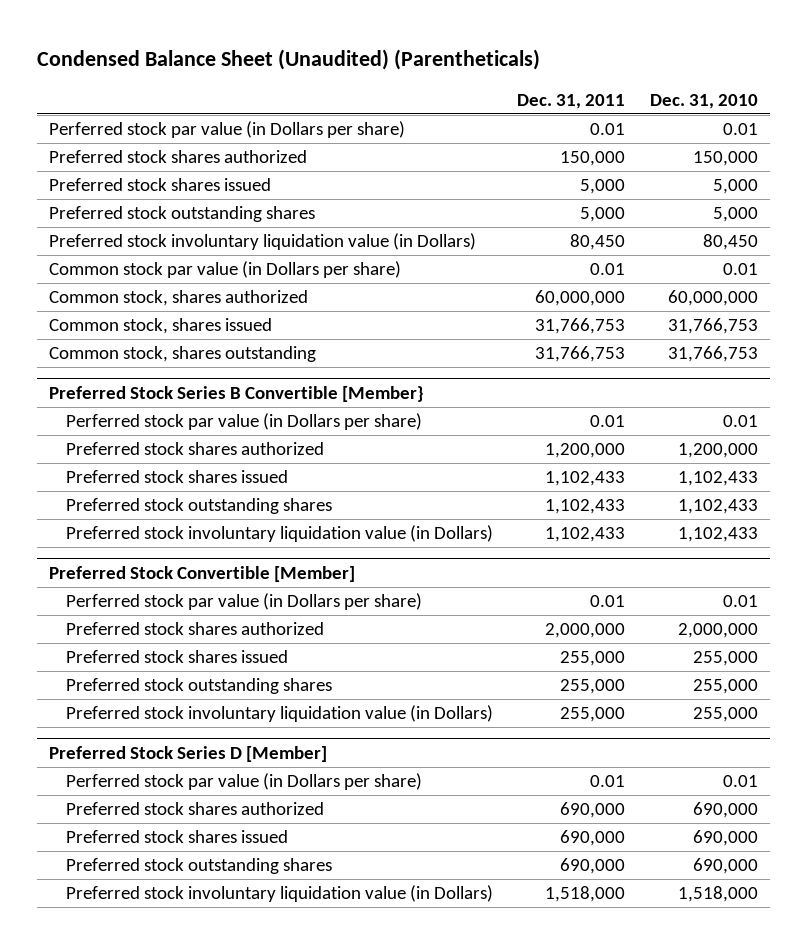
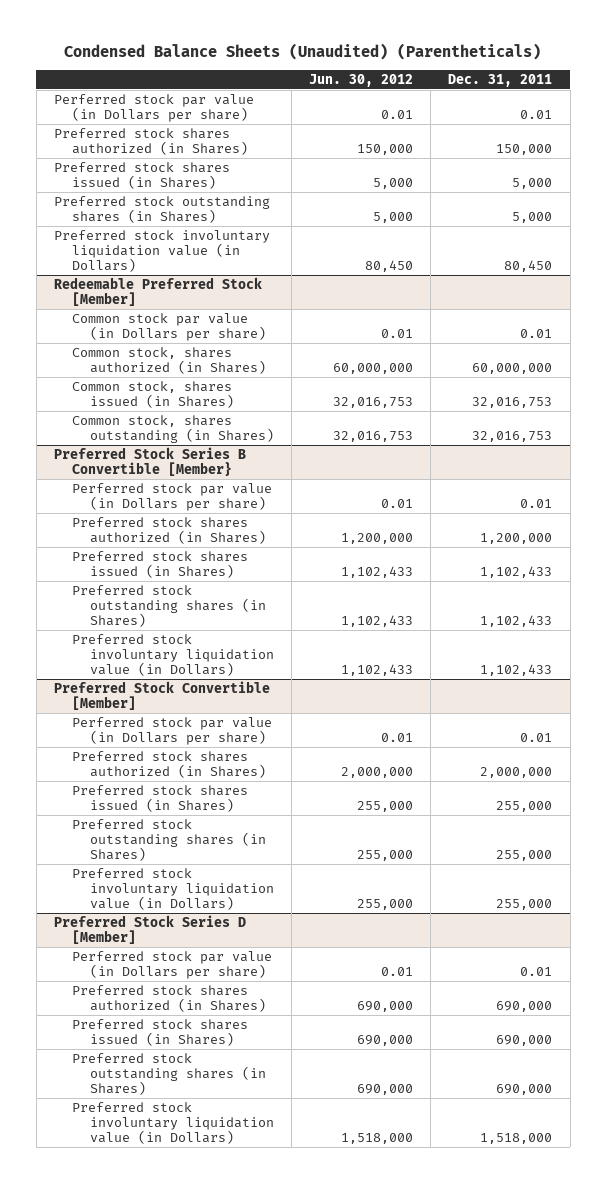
[36,49,540,71] Condensed Balance Sheet (Unaudited) (Parentheticals) -> [64,42,542,60] Condensed Balance Sheets (Unaudited) (Parentheticals)
[649,93,758,109] Dec. 31, 2010 -> none
none -> [309,73,414,87] Jun. 30, 2012
[48,150,307,164] Preferred stock shares authorized -> [54,127,249,156] Preferred stock shares authorized (in Shares)
[48,178,271,192] Preferred stock shares issued -> [54,161,231,190] Preferred stock shares issued (in Shares)
[48,206,315,223] Preferred stock outstanding shares -> [54,195,271,224] Preferred stock outstanding shares (in Shares)
none -> [54,276,263,307] Redeemable Preferred Stock [Member]
[48,290,308,307] Common stock, shares authorized -> [72,346,267,375] Common stock, shares authorized (in Shares)
[48,318,272,335] Common stock, shares issued -> [72,380,235,409] Common stock, shares issued (in Shares)
[535,318,626,335] 31,766,753 -> [472,397,553,409] 32,016,753
[48,346,316,363] Common stock, shares outstanding -> [72,414,275,444] Common stock, shares outstanding (in Shares)
[535,346,626,363] 31,766,753 -> [472,431,553,443] 32,016,753
[65,442,324,456] Preferred stock shares authorized -> [72,516,267,545] Preferred stock shares authorized (in Shares)
[65,470,288,484] Preferred stock shares issued -> [72,550,249,579] Preferred stock shares issued (in Shares)
[65,498,332,515] Preferred stock outstanding shares -> [72,584,267,628] Preferred stock outstanding shares (in Shares)
[65,622,324,636] Preferred stock shares authorized -> [72,750,267,779] Preferred stock shares authorized (in Shares)
[65,650,288,664] Preferred stock shares issued -> [72,784,249,813] Preferred stock shares issued (in Shares)
[65,678,332,695] Preferred stock outstanding shares -> [72,818,267,862] Preferred stock outstanding shares (in Shares)
[65,802,324,816] Preferred stock shares authorized -> [72,984,267,1013] Preferred stock shares authorized (in Shares)
[65,830,288,844] Preferred stock shares issued -> [72,1018,249,1047] Preferred stock shares issued (in Shares)
[65,858,332,875] Preferred stock outstanding shares -> [72,1052,267,1096] Preferred stock outstanding shares (in Shares)

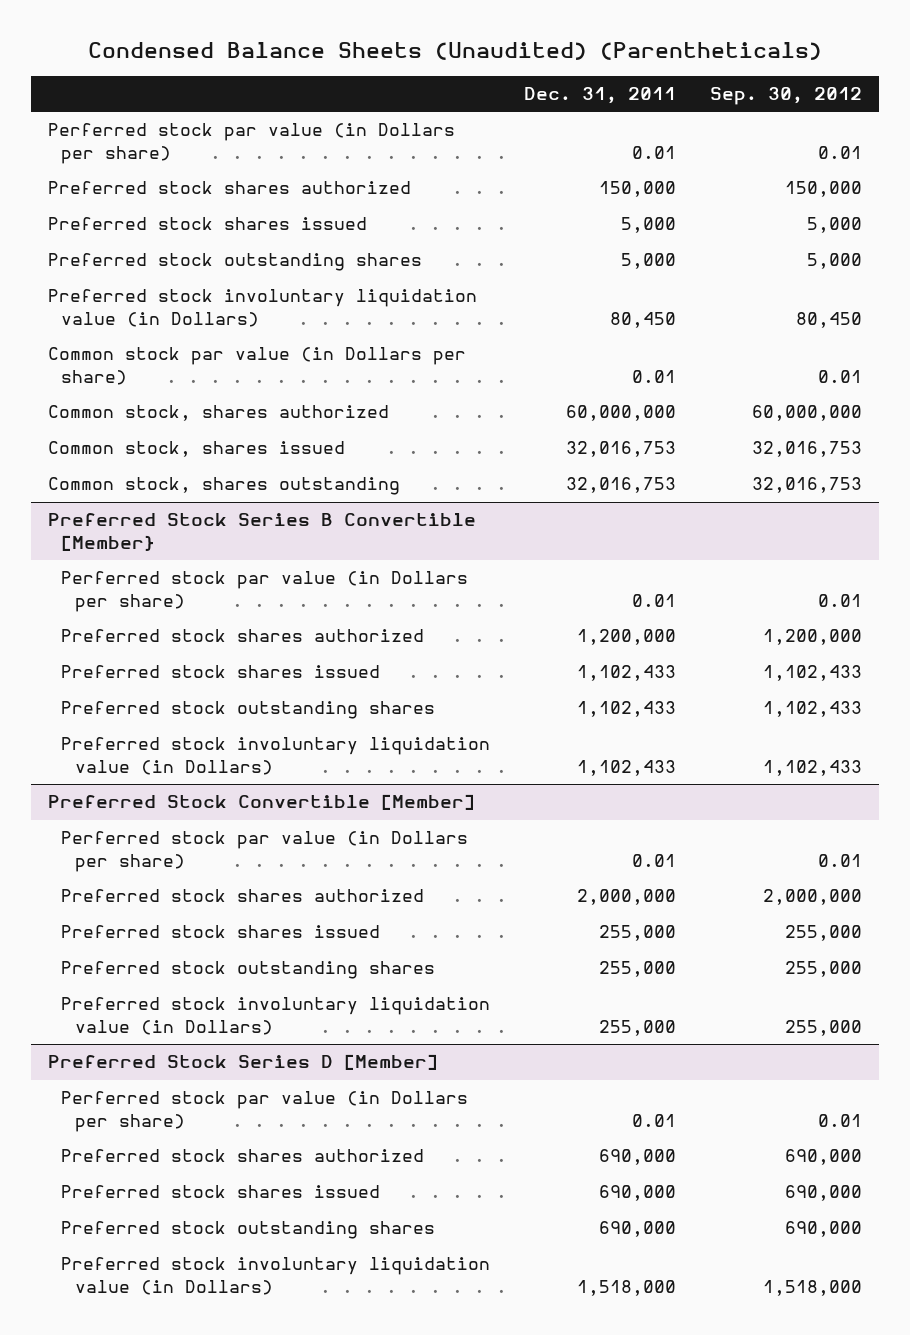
[309,73,414,87] Jun. 30, 2012 -> none
none -> [710,87,863,106] Sep. 30, 2012
[54,127,249,156] Preferred stock shares authorized (in Shares) -> [47,181,411,195] Preferred stock shares authorized
[54,161,231,190] Preferred stock shares issued (in Shares) -> [47,217,367,231] Preferred stock shares issued
[54,195,271,224] Preferred stock outstanding shares (in Shares) -> [47,253,422,272] Preferred stock outstanding shares
[54,276,263,307] Redeemable Preferred Stock [Member] -> none
[72,346,267,375] Common stock, shares authorized (in Shares) -> [47,405,389,422] Common stock, shares authorized
[72,380,235,409] Common stock, shares issued (in Shares) -> [47,441,345,458] Common stock, shares issued
[72,414,275,444] Common stock, shares outstanding (in Shares) -> [47,477,400,496] Common stock, shares outstanding
[72,516,267,545] Preferred stock shares authorized (in Shares) -> [61,629,425,643] Preferred stock shares authorized
[72,550,249,579] Preferred stock shares issued (in Shares) -> [61,665,381,679] Preferred stock shares issued
[72,584,267,628] Preferred stock outstanding shares (in Shares) -> [61,701,436,720] Preferred stock outstanding shares
[72,750,267,779] Preferred stock shares authorized (in Shares) -> [61,889,425,903] Preferred stock shares authorized
[72,784,249,813] Preferred stock shares issued (in Shares) -> [61,925,381,939] Preferred stock shares issued
[72,818,267,862] Preferred stock outstanding shares (in Shares) -> [61,961,436,980] Preferred stock outstanding shares
[72,984,267,1013] Preferred stock shares authorized (in Shares) -> [61,1149,425,1163] Preferred stock shares authorized
[72,1018,249,1047] Preferred stock shares issued (in Shares) -> [61,1185,381,1199] Preferred stock shares issued
[72,1052,267,1096] Preferred stock outstanding shares (in Shares) -> [61,1221,436,1240] Preferred stock outstanding shares

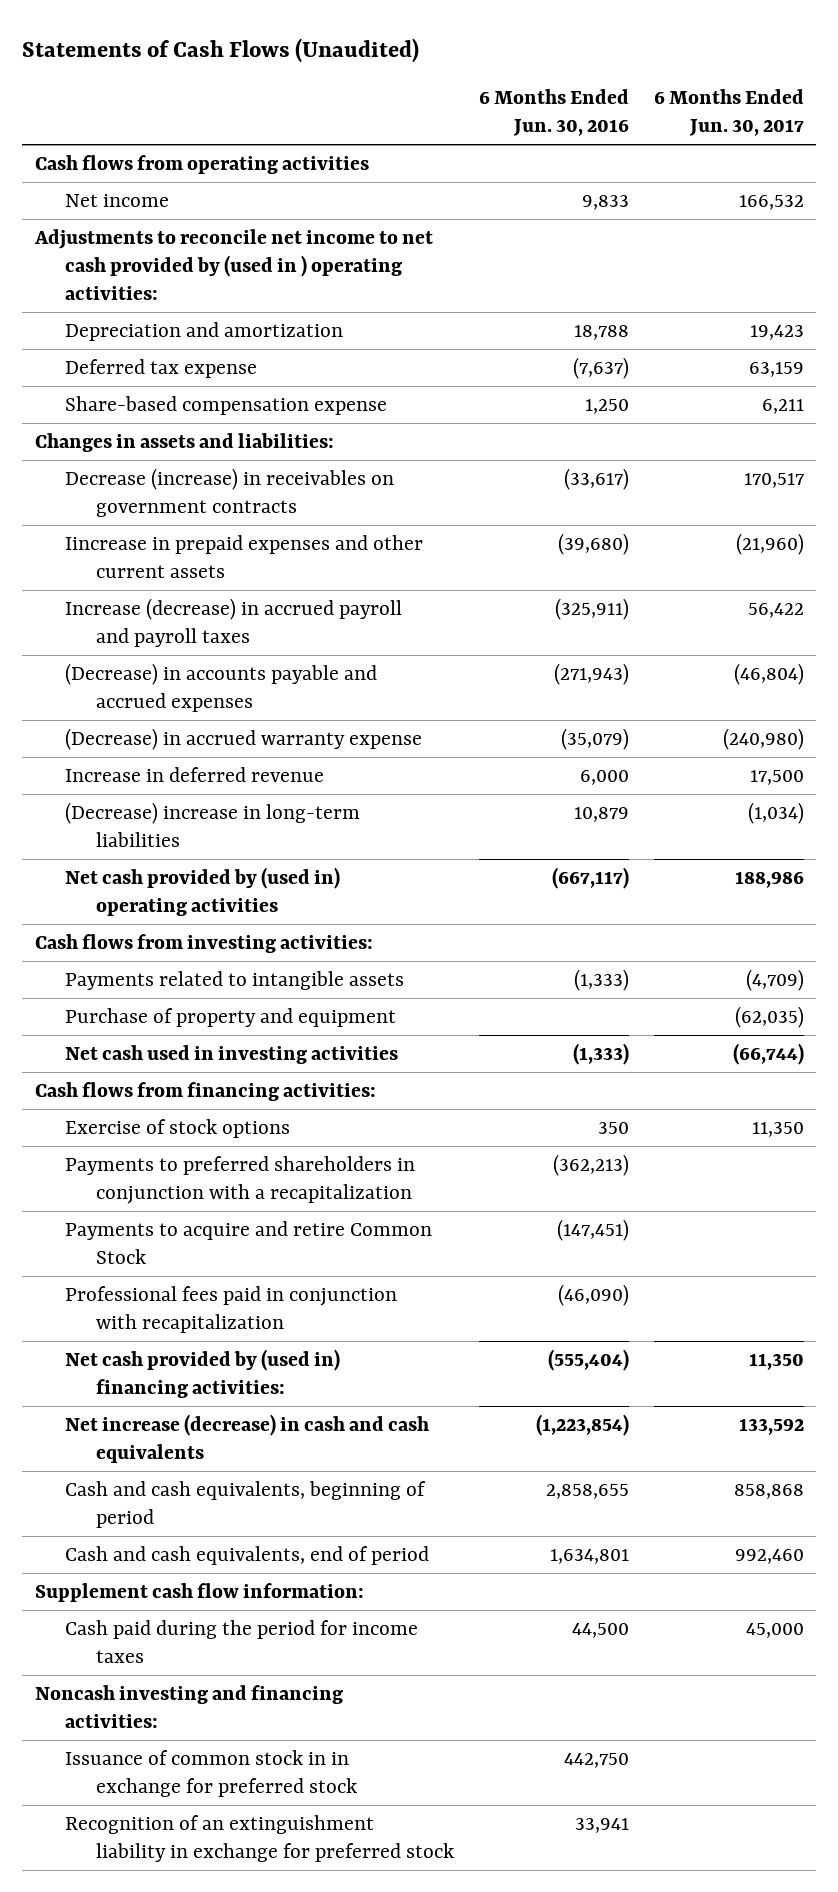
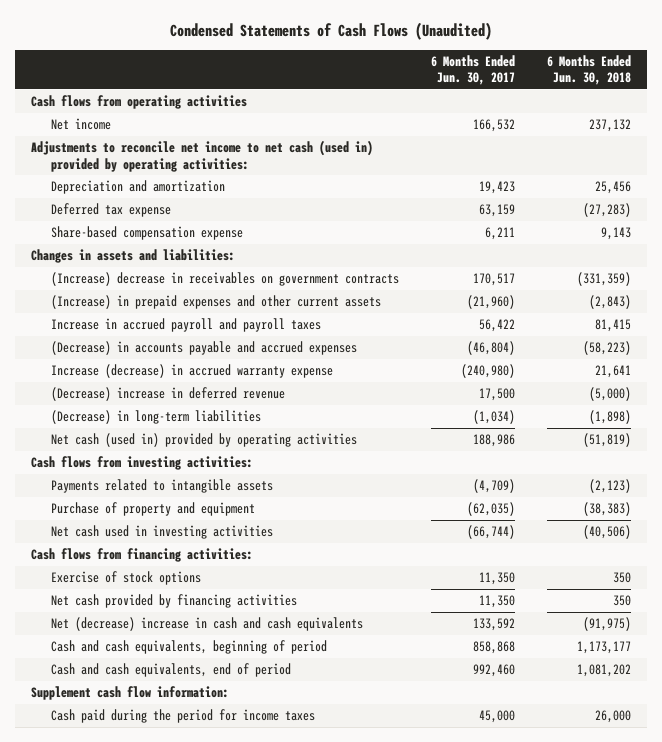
[22,37,420,63] Statements of Cash Flows (Unaudited) -> [169,21,492,40] Condensed Statements of Cash Flows (Unaudited)
[479,89,630,137] 6 Months Ended Jun. 30, 2016 -> none
none -> [547,54,632,86] 6 Months Ended Jun. 30, 2018
[33,229,433,300] Adjustments to reconcile net income to net cash provided by (used in ) operating activities: -> [30,140,373,172] Adjustments to reconcile net income to net cash (used in) provided by operating activities:
[65,468,395,517] Decrease (increase) in receivables on government contracts -> [51,272,400,287] (Increase) decrease in receivables on government contracts
[65,535,424,578] Iincrease in prepaid expenses and other current assets -> [51,295,382,310] (Increase) in prepaid expenses and other current assets
[65,598,403,647] Increase (decrease) in accrued payroll and payroll taxes -> [51,318,322,333] Increase in accrued payroll and payroll taxes
[65,728,423,751] (Decrease) in accrued warranty expense -> [51,364,334,379] Increase (decrease) in accrued warranty expense
[65,767,325,783] Increase in deferred revenue -> [51,387,286,402] (Decrease) increase in deferred revenue
[65,802,361,847] (Decrease) increase in long-term liabilities -> [51,410,262,425] (Decrease) in long-term liabilities
[65,867,341,916] Net cash provided by (used in) operating activities -> [51,433,358,448] Net cash (used in) provided by operating activities
[65,1156,416,1204] Payments to preferred shareholders in conjunction with a recapitalization -> none
[65,1221,433,1264] Payments to acquire and retire Common Stock -> none
[65,1286,398,1333] Professional fees paid in conjunction with recapitalization -> none
[65,1349,341,1398] Net cash provided by (used in) financing activities: -> [51,594,298,609] Net cash provided by financing activities
[65,1414,430,1463] Net increase (decrease) in cash and cash equivalents -> [51,617,364,632] Net (decrease) increase in cash and cash equivalents
[34,1685,343,1728] Noncash investing and financing activities: -> none
[65,1750,358,1797] Issuance of common stock in in exchange for preferred stock -> none
[65,1815,455,1862] Recognition of an extinguishment liability in exchange for preferred stock -> none

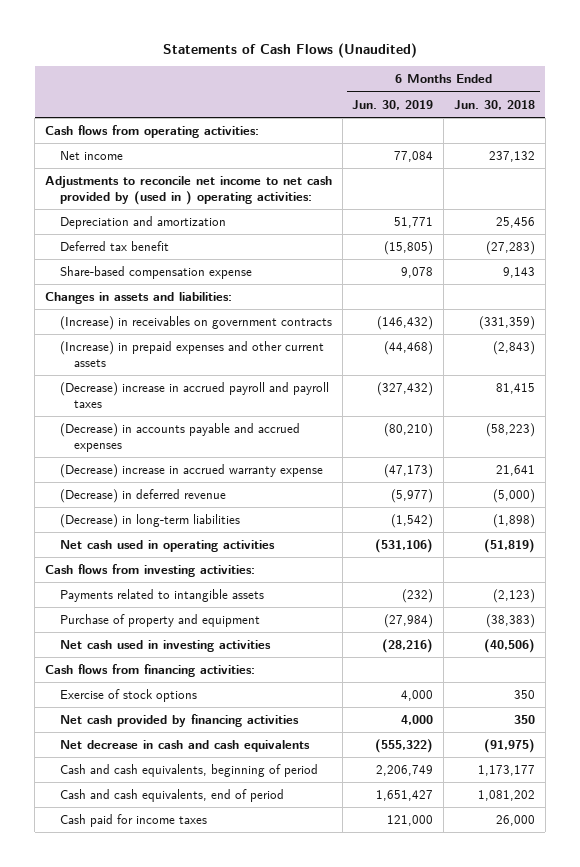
[169,21,492,40] Condensed Statements of Cash Flows (Unaudited) -> [162,42,417,58] Statements of Cash Flows (Unaudited)
[431,54,516,86] 6 Months Ended Jun. 30, 2017 -> none
none -> [352,99,434,110] Jun. 30, 2019
[30,95,247,110] Cash flows from operating activities -> [44,125,259,139] Cash flows from operating activities:
[30,140,373,172] Adjustments to reconcile net income to net cash (used in) provided by operating activities: -> [44,176,332,205] Adjustments to reconcile net income to net cash provided by (used in ) operating activities:
[51,203,172,218] Deferred tax expense -> [59,241,169,252] Deferred tax benefit
[51,272,400,287] (Increase) decrease in receivables on government contracts -> [59,316,332,331] (Increase) in receivables on government contracts
[51,318,322,333] Increase in accrued payroll and payroll taxes -> [59,382,329,408] (Decrease) increase in accrued payroll and payroll taxes
[51,364,334,379] Increase (decrease) in accrued warranty expense -> [59,464,323,479] (Decrease) increase in accrued warranty expense
[51,387,286,402] (Decrease) increase in deferred revenue -> [59,489,226,504] (Decrease) in deferred revenue
[51,433,358,448] Net cash (used in) provided by operating activities -> [59,540,275,553] Net cash used in operating activities
[51,617,364,632] Net (decrease) increase in cash and cash equivalents -> [59,740,310,753] Net decrease in cash and cash equivalents
[30,686,229,701] Supplement cash flow information: -> none
[51,709,316,724] Cash paid during the period for income taxes -> [59,814,207,828] Cash paid for income taxes

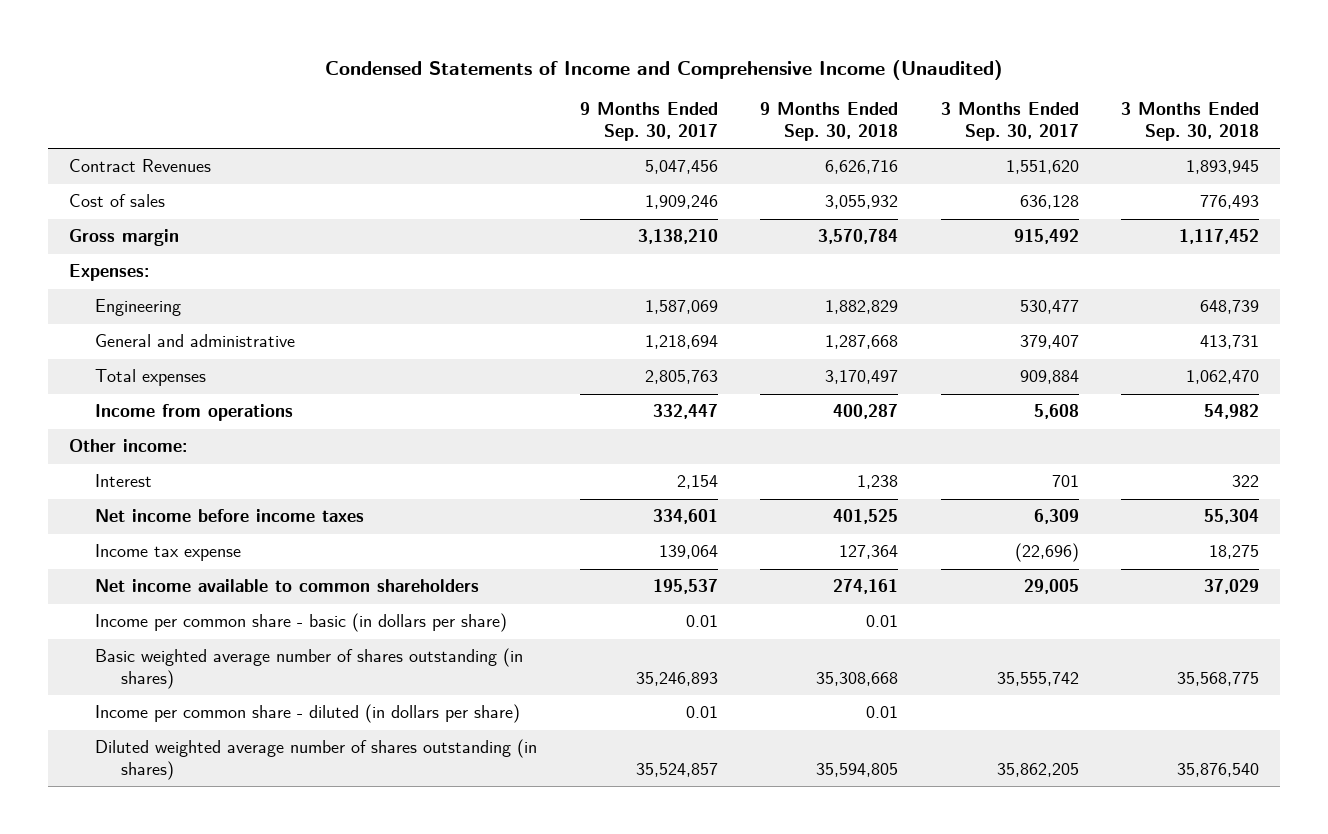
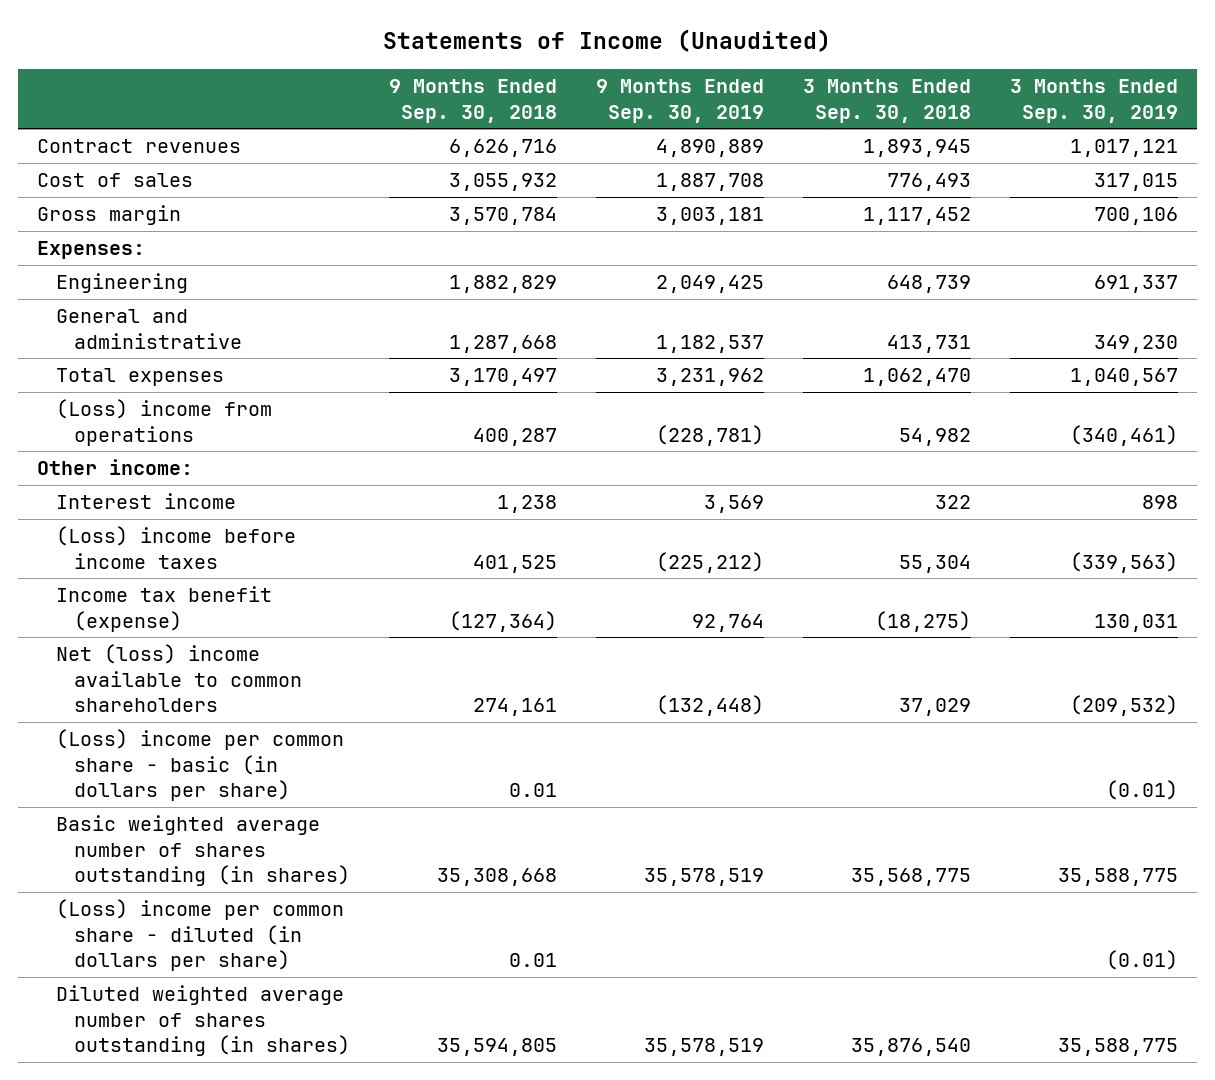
[325,59,1004,80] Condensed Statements of Income and Comprehensive Income (Unaudited) -> [383,28,832,52] Statements of Income (Unaudited)
[579,102,718,141] 9 Months Ended Sep. 30, 2017 -> none
[940,102,1079,141] 3 Months Ended Sep. 30, 2017 -> none
none -> [596,79,765,123] 9 Months Ended Sep. 30, 2019
none -> [1009,79,1178,123] 3 Months Ended Sep. 30, 2019
[69,159,212,173] Contract Revenues -> [36,139,241,154] Contract revenues
[95,404,294,422] Income from operations -> [55,399,272,446] (Loss) income from operations
[95,474,153,488] Interest -> [55,493,236,510] Interest income
[95,509,365,523] Net income before income taxes -> [55,526,296,569] (Loss) income before income taxes
[95,544,242,562] Income tax expense -> [55,586,272,632] Income tax benefit (expense)
[839,545,899,560] 127,364 -> [449,610,558,632] (127,364)
[1208,545,1259,560] 18,275 -> [875,610,972,632] (18,275)
[95,579,480,593] Net income available to common shareholders -> [55,644,303,713] Net (loss) income available to common shareholders
[95,613,508,633] Income per common share - basic (in dollars per share) -> [55,729,344,802] (Loss) income per common share - basic (in dollars per share)
[95,704,521,724] Income per common share - diluted (in dollars per share) -> [55,899,344,972] (Loss) income per common share - diluted (in dollars per share)

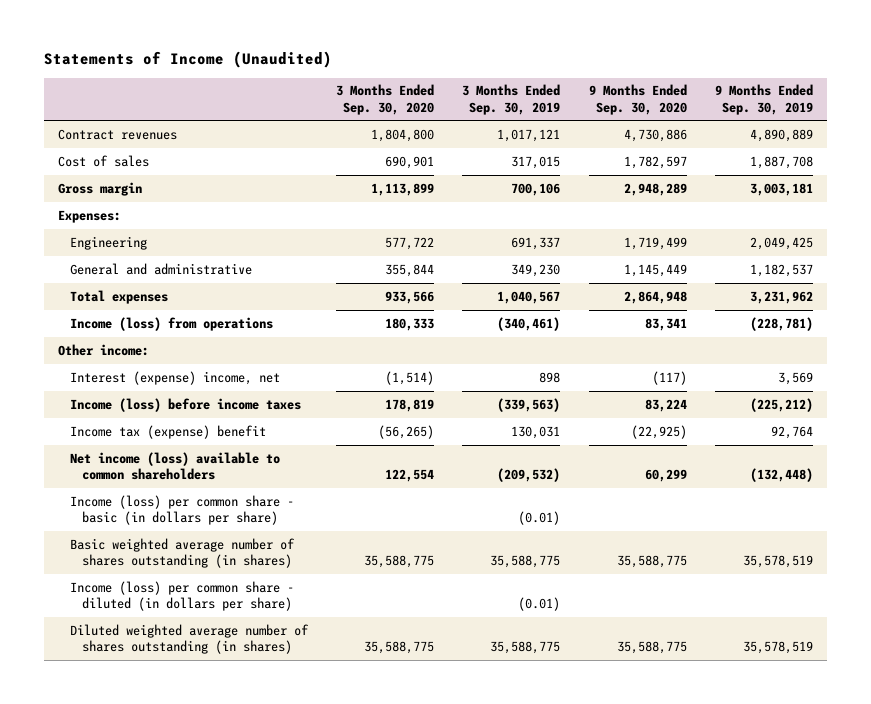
[389,79,558,123] 9 Months Ended Sep. 30, 2018 -> none
[803,79,972,123] 3 Months Ended Sep. 30, 2018 -> none
none -> [336,84,435,115] 3 Months Ended Sep. 30, 2020
none -> [588,84,687,115] 9 Months Ended Sep. 30, 2020
[55,399,272,446] (Loss) income from operations -> [70,316,274,331] Income (loss) from operations
[55,493,236,510] Interest income -> [70,370,281,385] Interest (expense) income, net
[55,526,296,569] (Loss) income before income taxes -> [70,397,302,412] Income (loss) before income taxes
[55,586,272,632] Income tax benefit (expense) -> [70,424,267,439] Income tax (expense) benefit
[55,644,303,713] Net (loss) income available to common shareholders -> [70,451,281,480] Net income (loss) available to common shareholders
[55,729,344,802] (Loss) income per common share - basic (in dollars per share) -> [70,494,295,525] Income (loss) per common share - basic (in dollars per share)
[55,899,344,972] (Loss) income per common share - diluted (in dollars per share) -> [70,580,295,611] Income (loss) per common share - diluted (in dollars per share)

